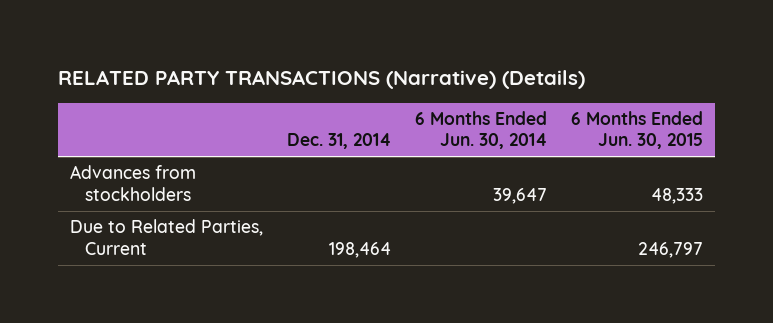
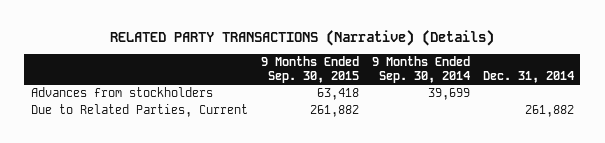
[414,111,547,150] 6 Months Ended Jun. 30, 2014 -> none
[571,111,704,150] 6 Months Ended Jun. 30, 2015 -> none
none -> [260,56,359,83] 9 Months Ended Sep. 30, 2015
none -> [371,56,470,83] 9 Months Ended Sep. 30, 2014
[328,241,391,258] 198,464 -> [524,105,574,118] 261,882

